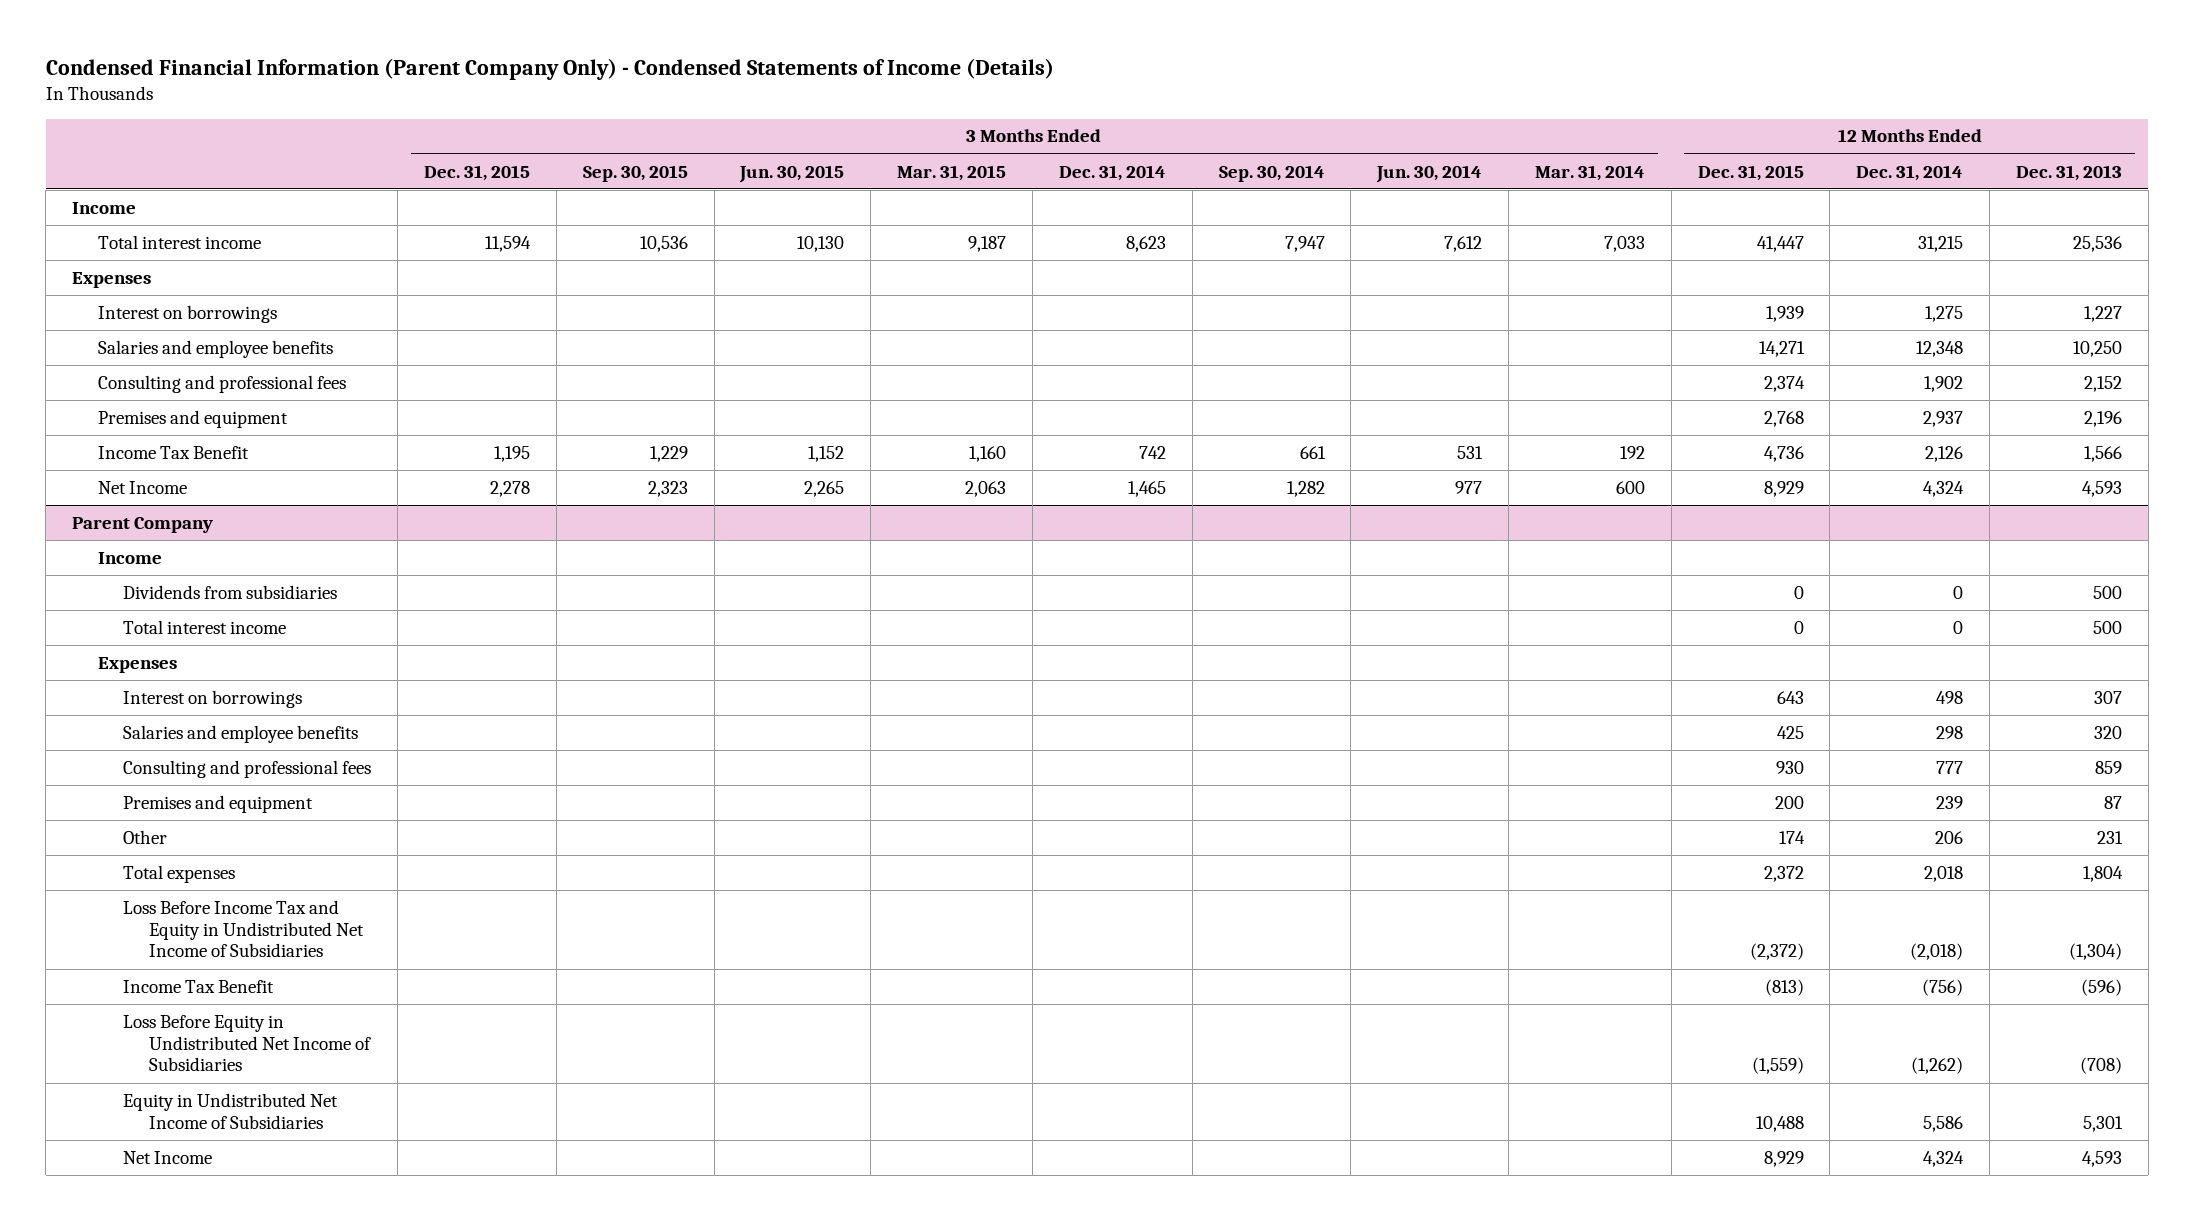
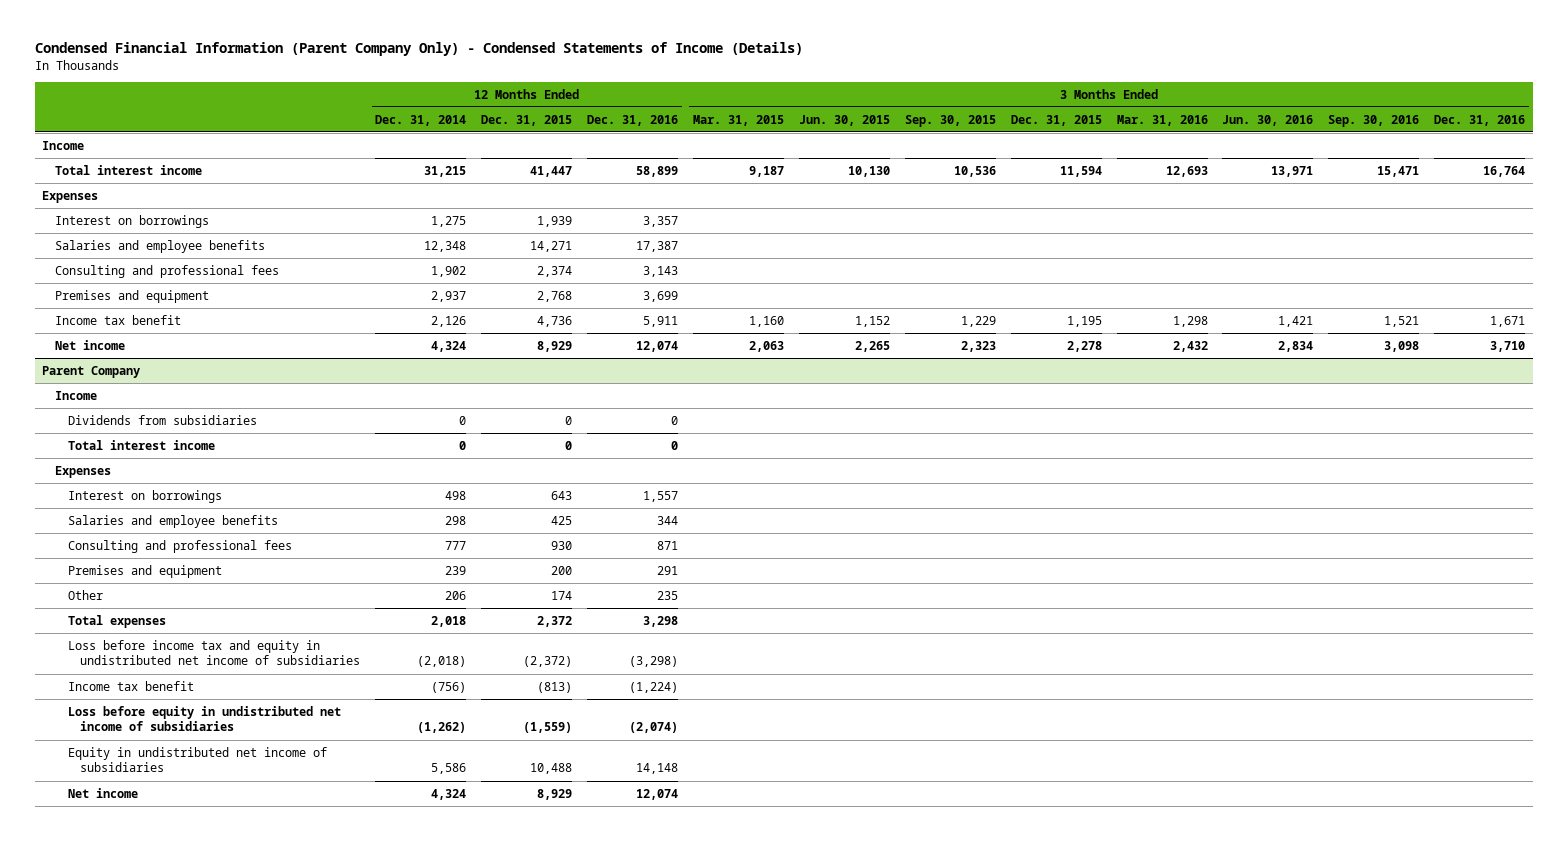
[1058,164,1166,181] Dec. 31, 2014 -> none
[1218,164,1325,182] Sep. 30, 2014 -> none
[1376,164,1483,183] Jun. 30, 2014 -> none
[1534,164,1645,181] Mar. 31, 2014 -> none
[2015,164,2122,181] Dec. 31, 2013 -> none
none -> [587,114,679,126] Dec. 31, 2016
none -> [1116,114,1208,126] Mar. 31, 2016
none -> [1222,114,1314,126] Jun. 30, 2016
none -> [1328,114,1420,127] Sep. 30, 2016
none -> [1434,114,1526,126] Dec. 31, 2016
[97,445,249,459] Income Tax Benefit -> [54,314,181,325] Income tax benefit
[97,480,187,494] Net Income -> [54,339,125,350] Net income
[123,899,365,958] Loss Before Income Tax and Equity in Undistributed Net Income of Subsidiaries -> [67,639,361,666] Loss before income tax and equity in undistributed net income of subsidiaries
[123,979,275,993] Income Tax Benefit -> [67,680,194,691] Income tax benefit
[123,1014,372,1072] Loss Before Equity in Undistributed Net Income of Subsidiaries -> [67,705,341,732] Loss before equity in undistributed net income of subsidiaries
[123,1092,339,1129] Equity in Undistributed Net Income of Subsidiaries -> [67,746,327,773] Equity in undistributed net income of subsidiaries
[123,1150,213,1164] Net Income -> [67,787,138,798] Net income

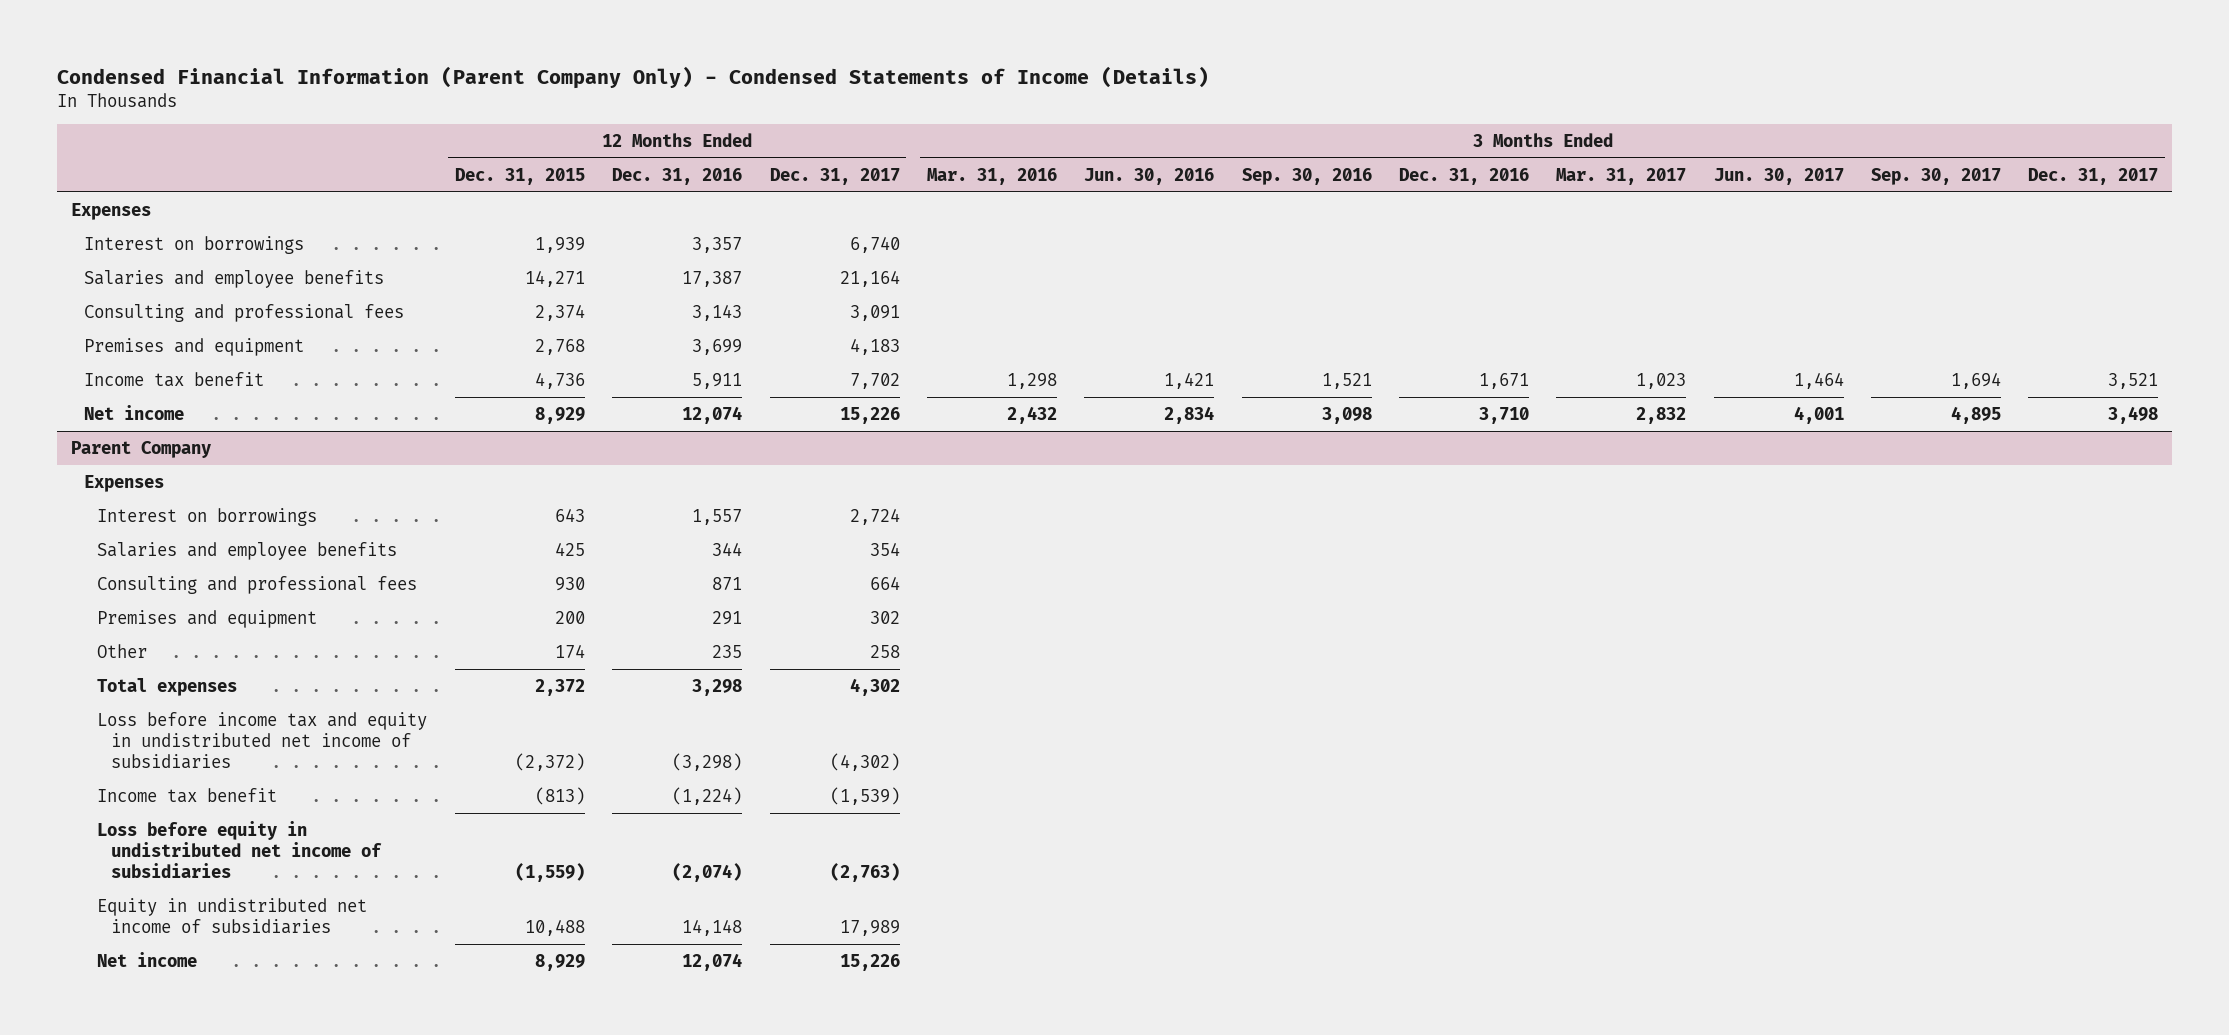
[375,114,467,126] Dec. 31, 2014 -> none
[692,114,784,126] Mar. 31, 2015 -> none
[798,114,890,126] Jun. 30, 2015 -> none
[904,114,996,127] Sep. 30, 2015 -> none
[1010,114,1102,126] Dec. 31, 2015 -> none
none -> [769,167,900,185] Dec. 31, 2017
none -> [1556,167,1687,185] Mar. 31, 2017
none -> [1713,167,1844,185] Jun. 30, 2017
none -> [1870,167,2001,185] Sep. 30, 2017
none -> [2028,167,2159,185] Dec. 31, 2017
[42,140,85,150] Income -> none
[54,164,202,175] Total interest income -> none
[54,390,97,400] Income -> none
[67,414,257,425] Dividends from subsidiaries -> none
[67,439,215,450] Total interest income -> none

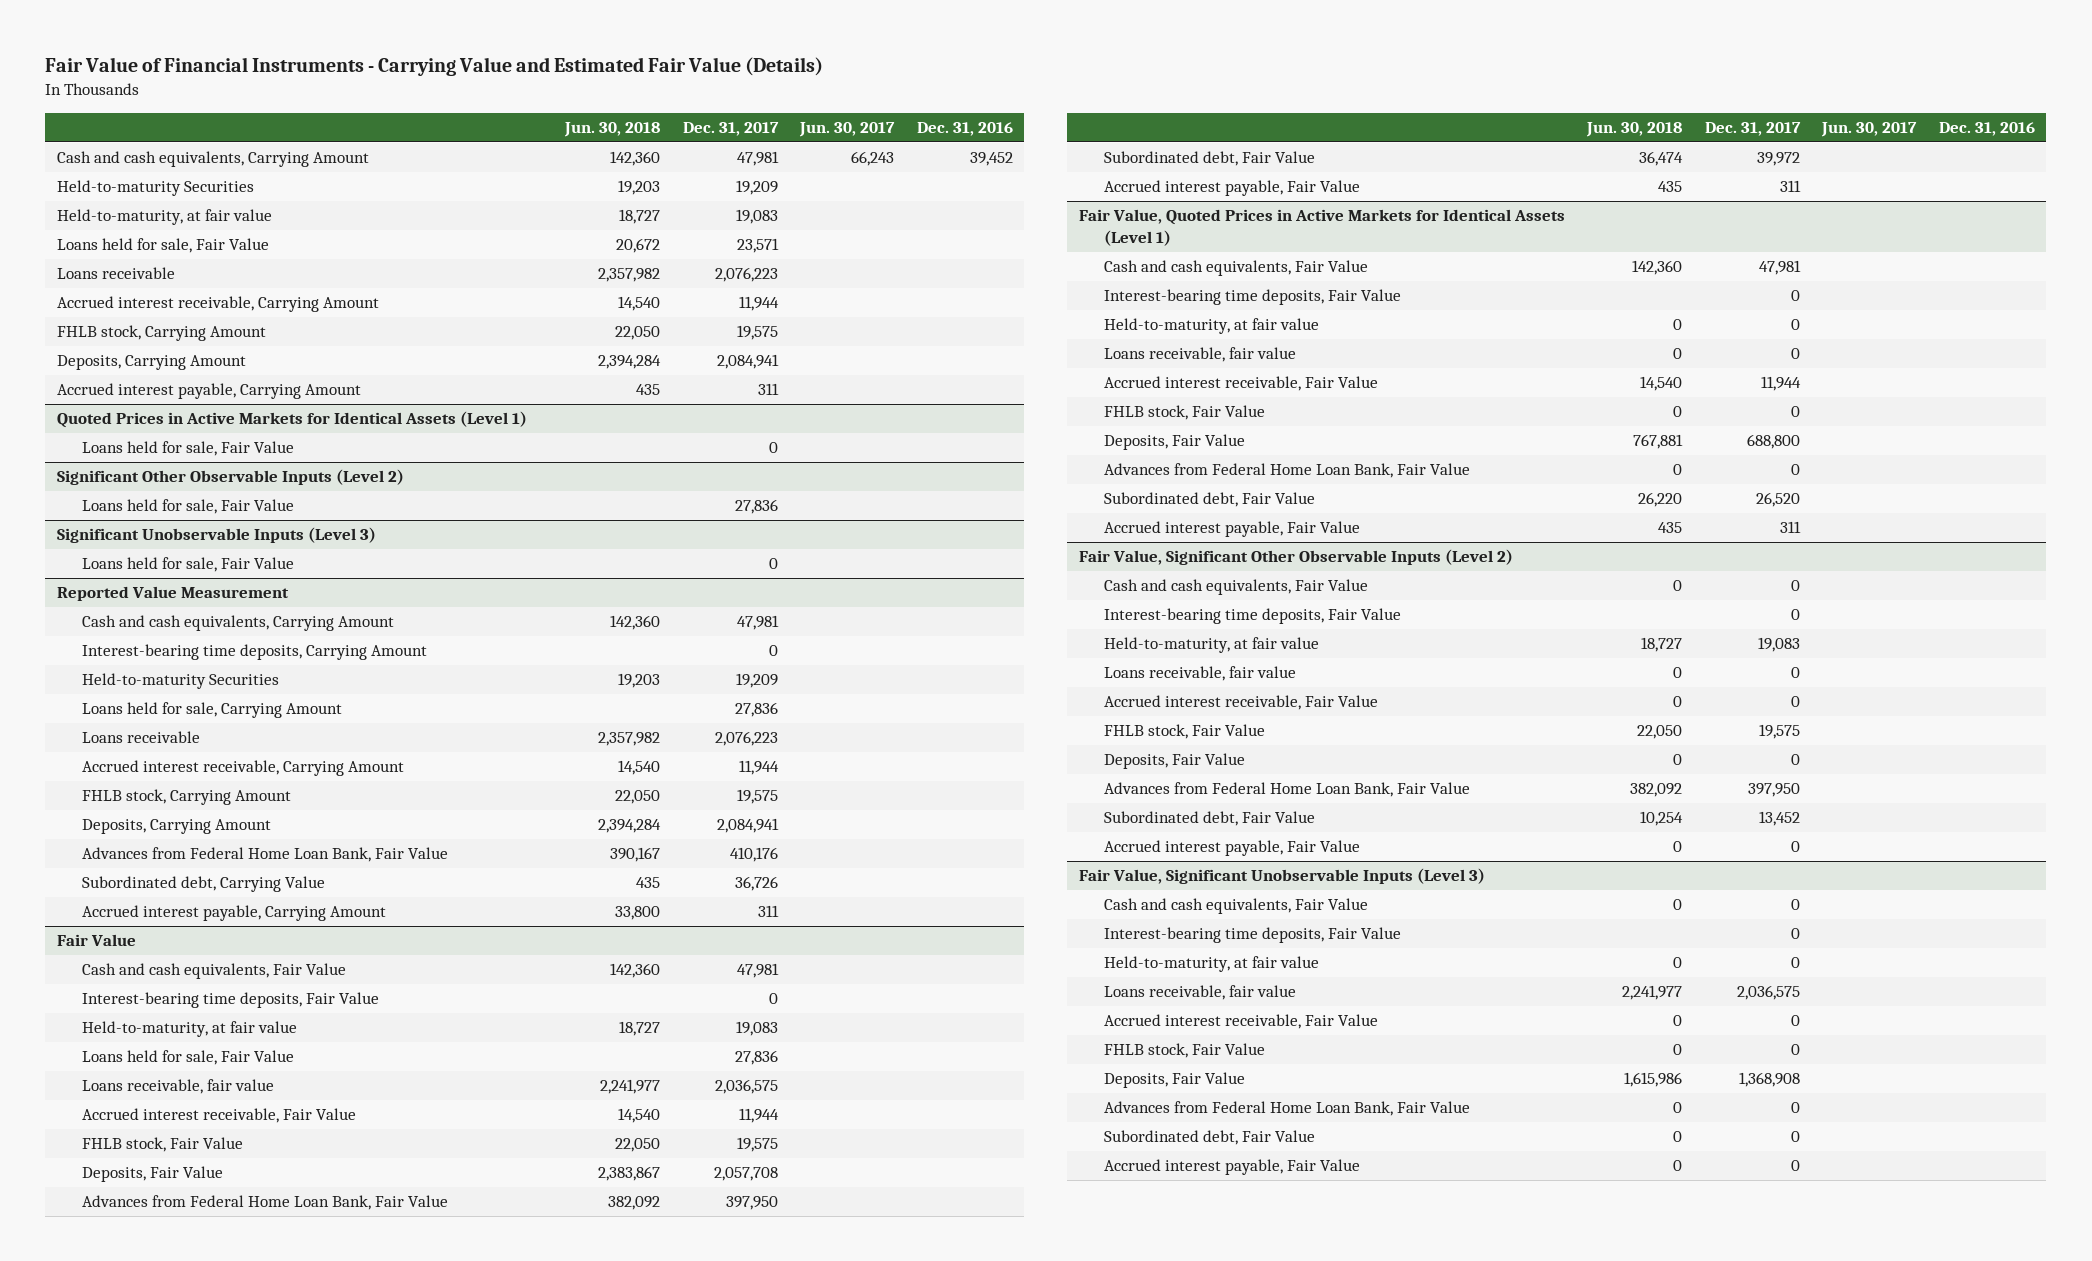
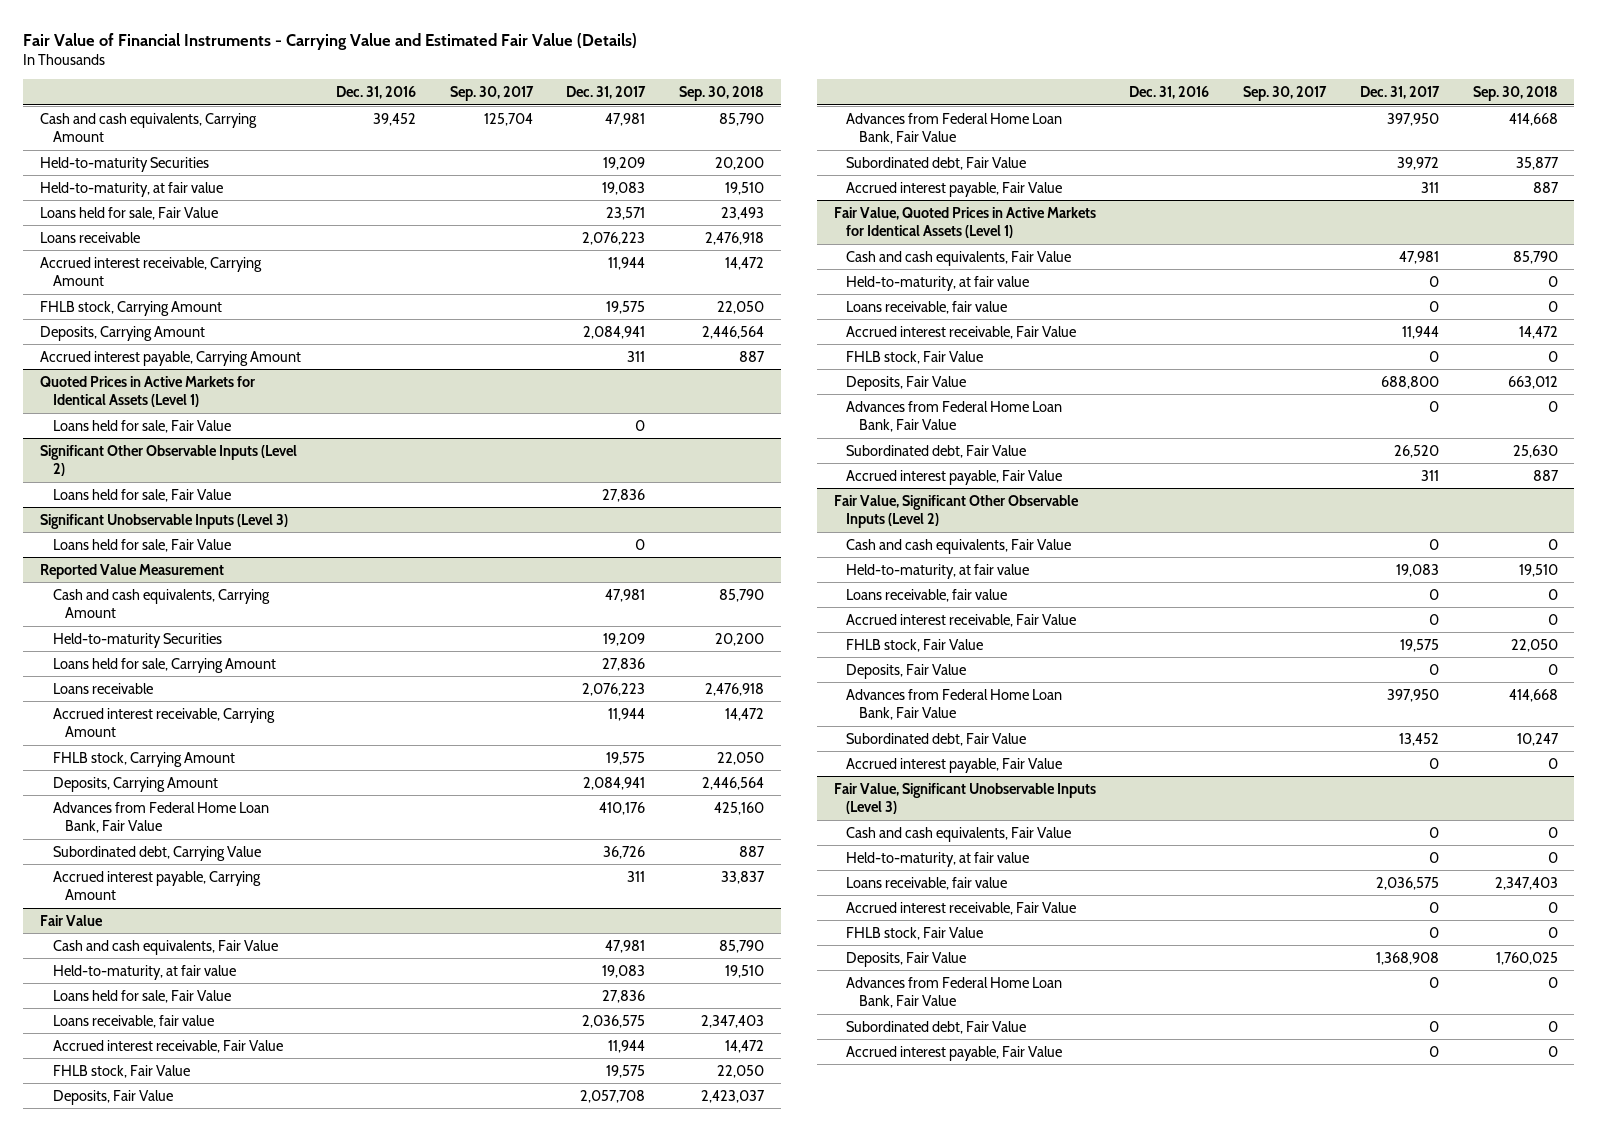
[564,121,661,137] Jun. 30, 2018 -> none
[799,121,896,137] Jun. 30, 2017 -> none
none -> [449,86,534,102] Sep. 30, 2017
none -> [679,86,765,102] Sep. 30, 2018
[82,644,428,661] Interest-bearing time deposits, Carrying Amount -> none
[82,992,380,1009] Interest-bearing time deposits, Fair Value -> none
[1103,289,1401,306] Interest-bearing time deposits, Fair Value -> none
[1103,608,1401,625] Interest-bearing time deposits, Fair Value -> none
[1103,927,1401,944] Interest-bearing time deposits, Fair Value -> none

